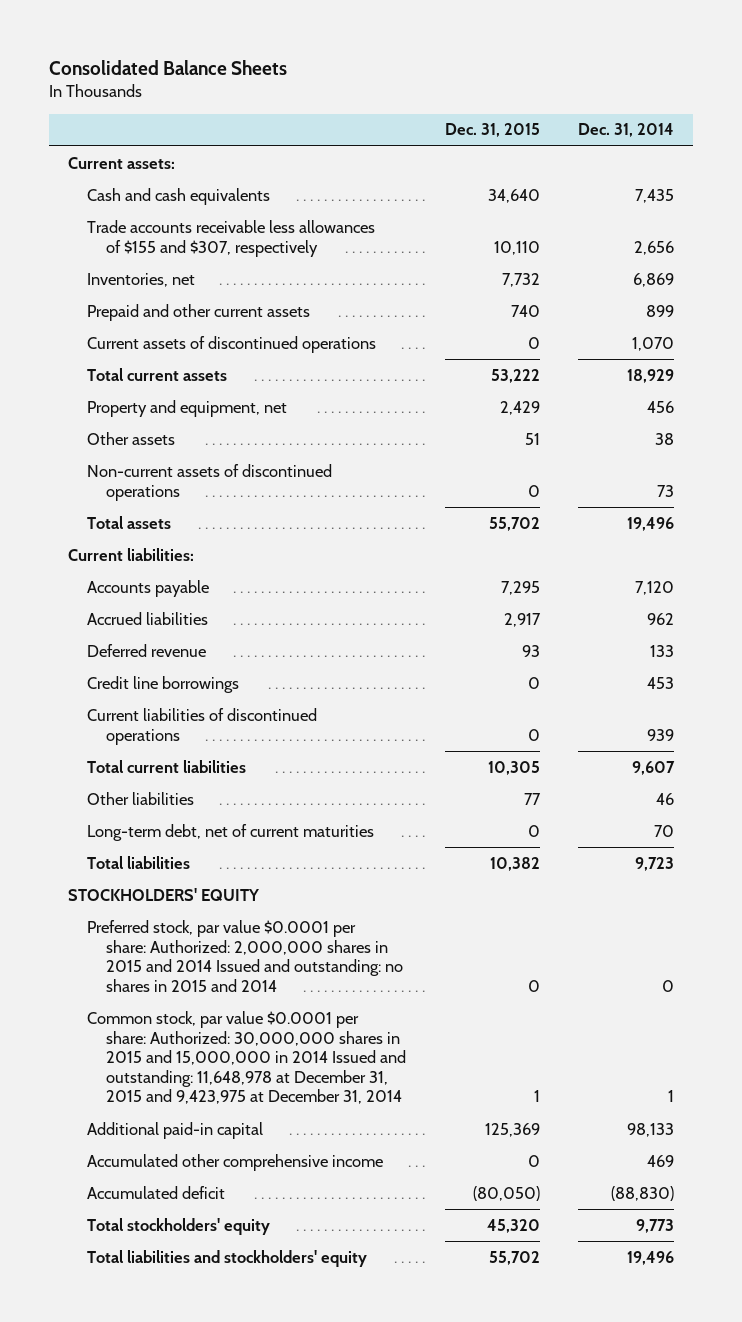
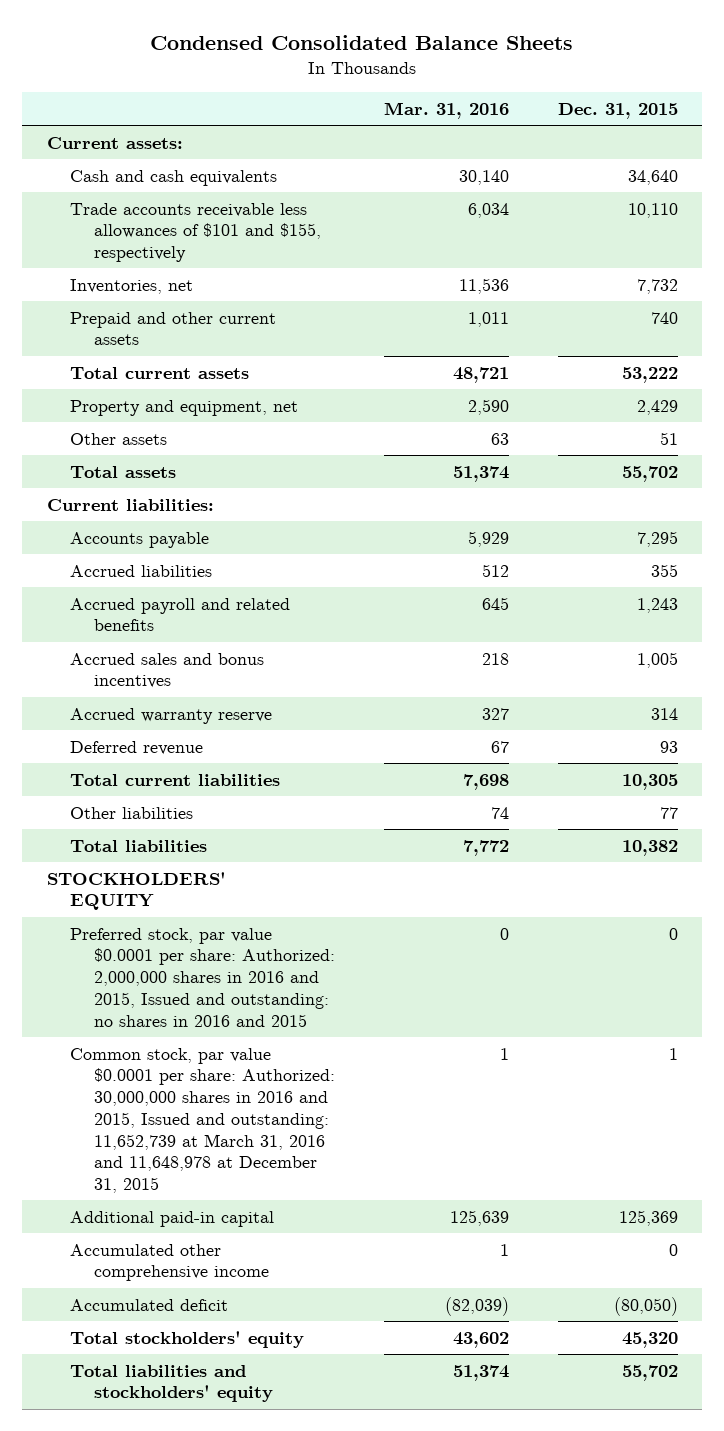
[49,59,288,75] Consolidated Balance Sheets -> [150,34,574,50] Condensed Consolidated Balance Sheets
[577,123,674,138] Dec. 31, 2014 -> none
none -> [383,102,509,120] Mar. 31, 2016
[87,219,376,257] Trade accounts receivable less allowances of $155 and $307, respectively -> [70,202,321,263] Trade accounts receivable less allowances of $101 and $155, respectively
[87,335,377,353] Current assets of discontinued operations -> none
[87,463,333,501] Non-current assets of discontinued operations -> none
[503,612,541,627] 2,917 -> [650,563,678,577] 355
none -> [70,597,291,632] Accrued payroll and related benefits
none -> [70,652,265,689] Accrued sales and bonus incentives
none -> [70,707,273,724] Accrued warranty reserve
[87,675,240,693] Credit line borrowings -> none
[87,707,318,745] Current liabilities of discontinued operations -> none
[87,823,375,841] Long-term debt, net of current maturities -> none
[87,919,404,992] Preferred stock, par value $0.0001 per share: Authorized: 2,000,000 shares in 2015 and 2014 Issued and outstanding: no shares in 2015 and 2014 -> [70,927,335,1027] Preferred stock, par value $0.0001 per share: Authorized: 2,000,000 shares in 2016 and 2015, Issued and outstanding: no shares in 2016 and 2015
[87,1010,407,1105] Common stock, par value $0.0001 per share: Authorized: 30,000,000 shares in 2015 and 15,000,000 in 2014 Issued and outstanding: 11,648,978 at December 31, 2015 and 9,423,975 at December 31, 2014 -> [70,1047,335,1193] Common stock, par value $0.0001 per share: Authorized: 30,000,000 shares in 2016 and 2015, Issued and outstanding: 11,652,739 at March 31, 2016 and 11,648,978 at December 31, 2015

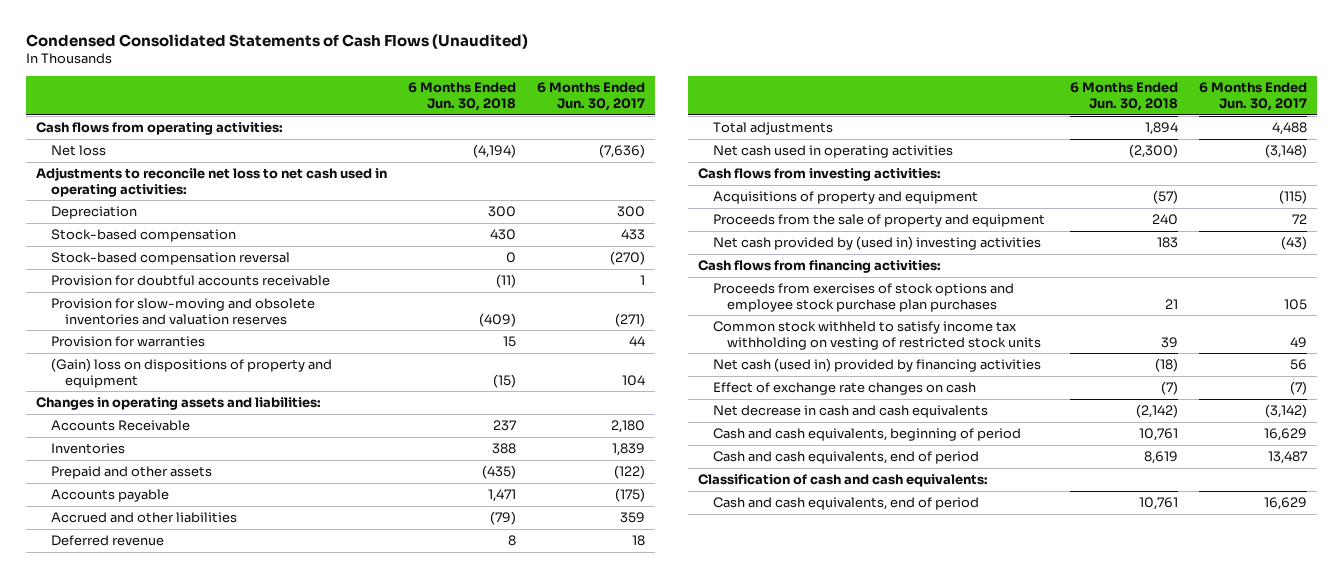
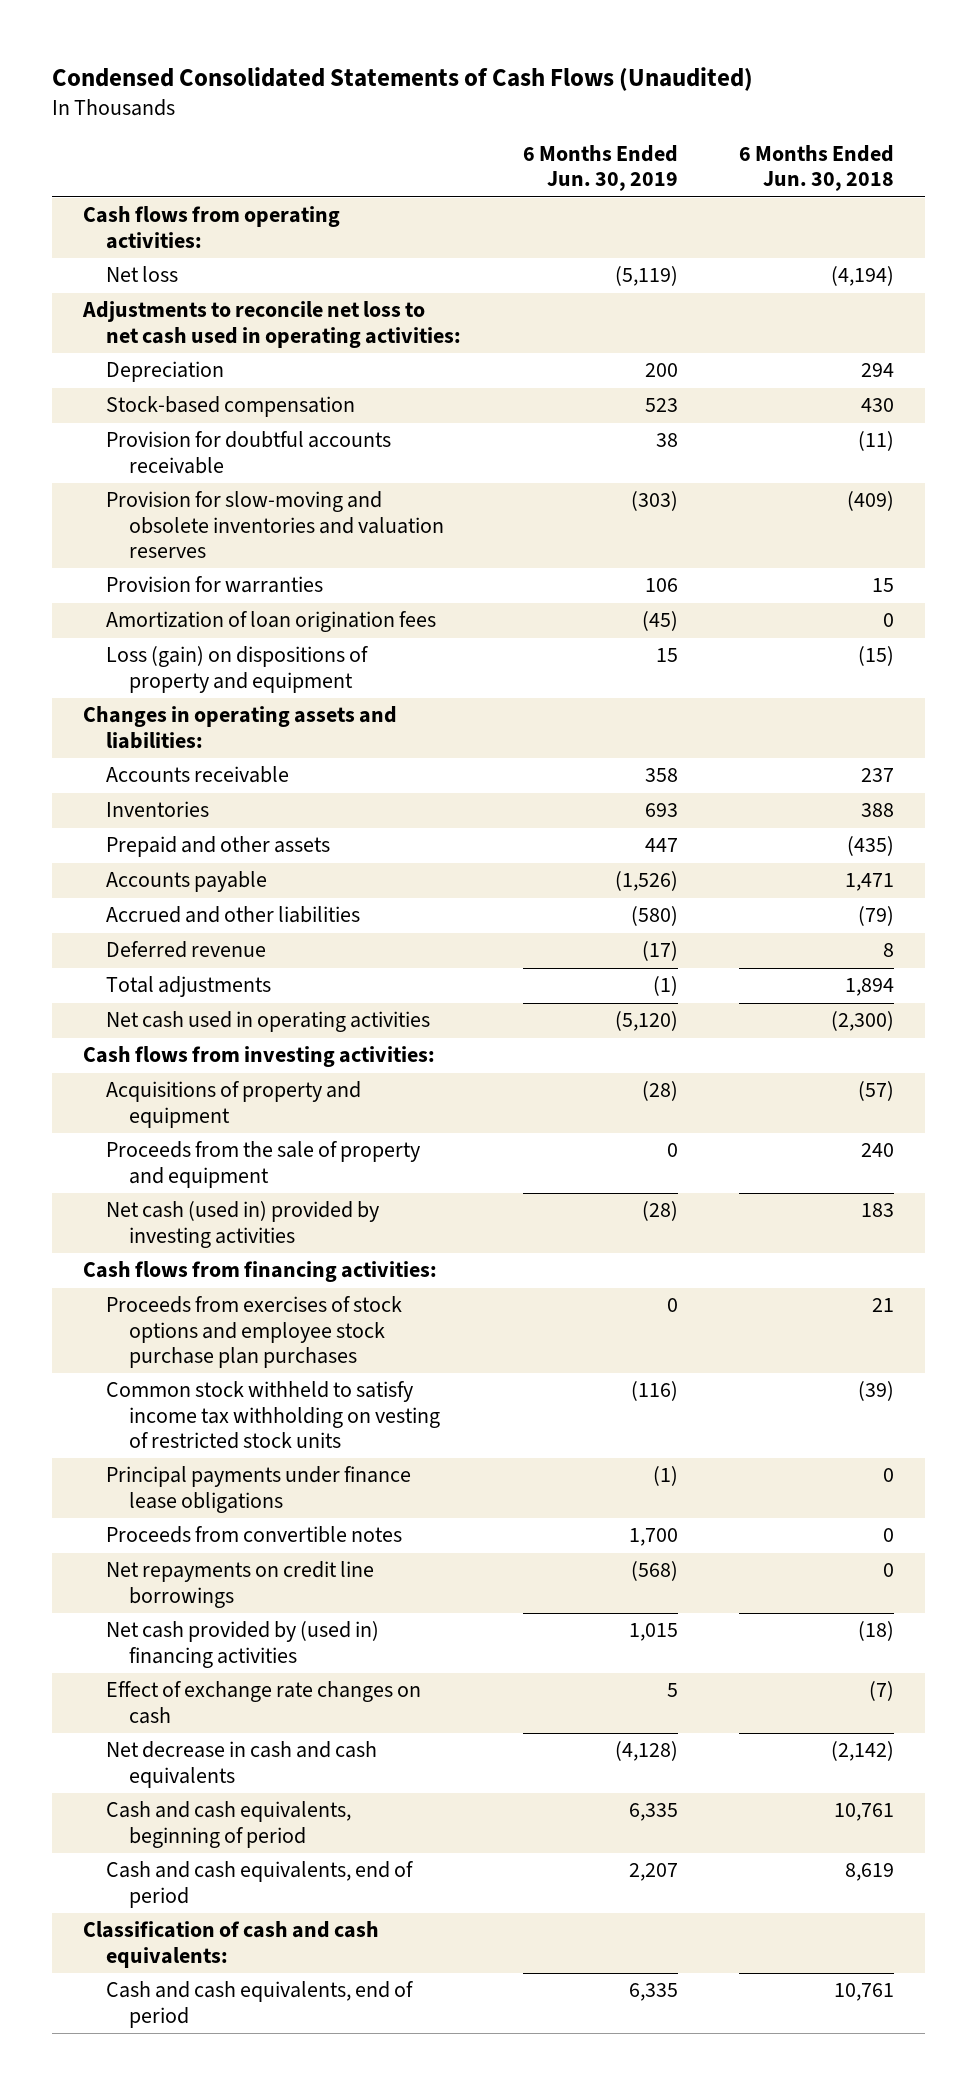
[536,82,645,111] 6 Months Ended Jun. 30, 2017 -> none
none -> [522,145,678,192] 6 Months Ended Jun. 30, 2019
[487,206,516,218] 300 -> [861,363,895,378] 294
[50,252,290,266] Stock-based compensation reversal -> none
none -> [105,611,436,633] Amortization of loan origination fees
[50,358,332,388] (Gain) loss on dispositions of property and equipment -> [105,646,369,693] Loss (gain) on dispositions of property and equipment
[50,420,190,432] Accounts Receivable -> [105,766,289,784] Accounts receivable
[712,236,1041,251] Net cash provided by (used in) investing activities -> [105,1201,379,1248] Net cash (used in) provided by investing activities
[1161,336,1179,348] 39 -> [858,1381,895,1402] (39)
none -> [105,1466,411,1513] Principal payments under finance lease obligations
none -> [105,1526,402,1544] Proceeds from convertible notes
none -> [105,1561,374,1608] Net repayments on credit line borrowings
[712,358,1041,373] Net cash (used in) provided by financing activities -> [105,1621,379,1668] Net cash provided by (used in) financing activities

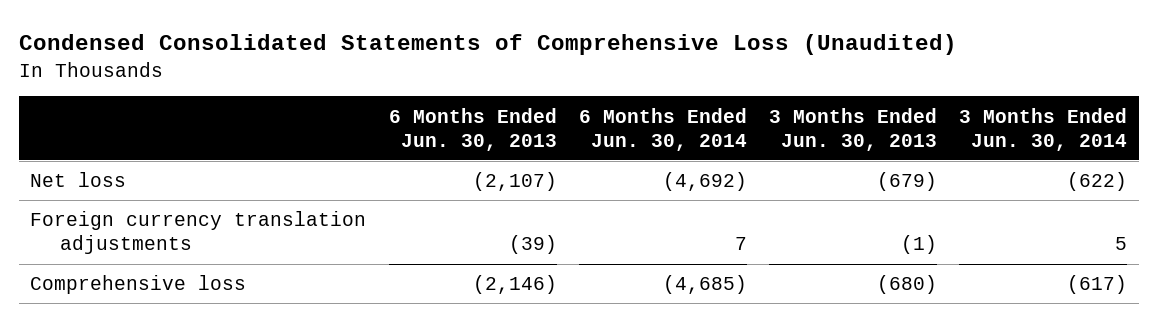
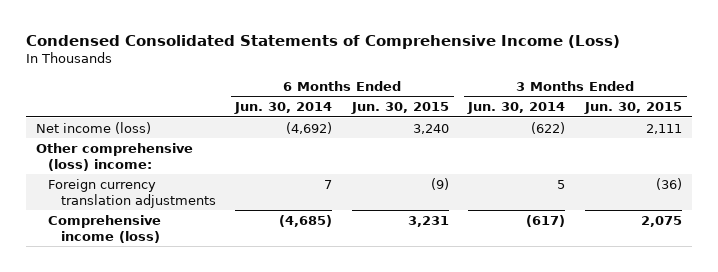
[19,33,958,55] Condensed Consolidated Statements of Comprehensive Loss (Unaudited) -> [26,34,621,49] Condensed Consolidated Statements of Comprehensive Income (Loss)
[388,107,557,151] 6 Months Ended Jun. 30, 2013 -> none
[769,107,938,151] 3 Months Ended Jun. 30, 2013 -> none
none -> [350,102,449,115] Jun. 30, 2015
none -> [583,102,682,115] Jun. 30, 2015
[30,172,127,188] Net loss -> [35,121,151,134] Net income (loss)
none -> [35,142,193,171] Other comprehensive (loss) income:
[30,275,247,295] Comprehensive loss -> [48,214,162,243] Comprehensive income (loss)

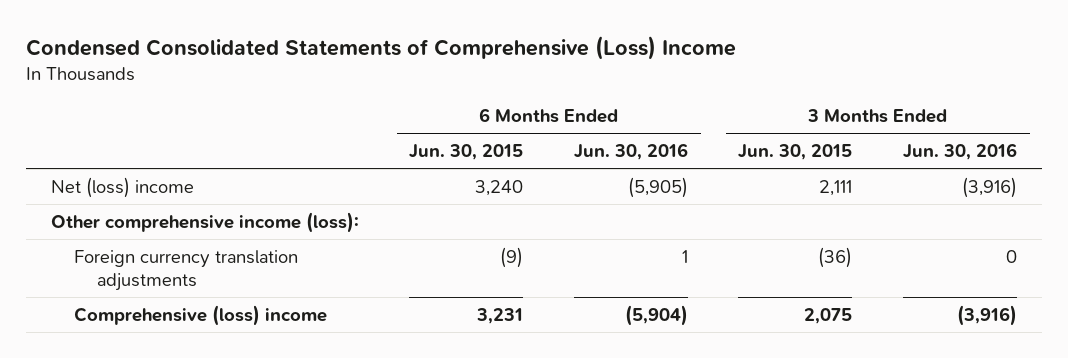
[26,34,621,49] Condensed Consolidated Statements of Comprehensive Income (Loss) -> [25,35,736,60] Condensed Consolidated Statements of Comprehensive (Loss) Income
[234,102,333,115] Jun. 30, 2014 -> none
[467,102,566,115] Jun. 30, 2014 -> none
none -> [573,143,688,161] Jun. 30, 2016
none -> [902,143,1017,161] Jun. 30, 2016
[35,121,151,134] Net income (loss) -> [50,176,194,198] Net (loss) income
[35,142,193,171] Other comprehensive (loss) income: -> [50,211,359,233] Other comprehensive income (loss):
[48,214,162,243] Comprehensive income (loss) -> [74,304,328,326] Comprehensive (loss) income

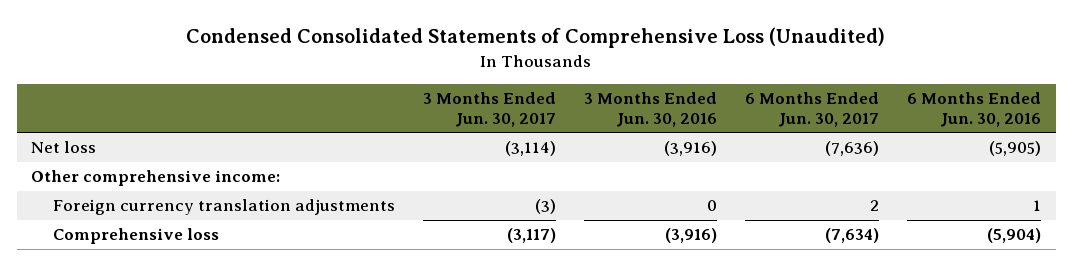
[25,35,736,60] Condensed Consolidated Statements of Comprehensive (Loss) Income -> [186,27,886,49] Condensed Consolidated Statements of Comprehensive Loss (Unaudited)
[409,144,524,161] Jun. 30, 2015 -> none
[738,144,853,161] Jun. 30, 2015 -> none
none -> [423,92,557,127] 3 Months Ended Jun. 30, 2017
none -> [745,92,880,127] 6 Months Ended Jun. 30, 2017
[50,176,194,198] Net (loss) income -> [30,141,96,154] Net loss
[50,211,359,233] Other comprehensive income (loss): -> [30,170,280,187] Other comprehensive income:
[74,304,328,326] Comprehensive (loss) income -> [53,228,220,245] Comprehensive loss

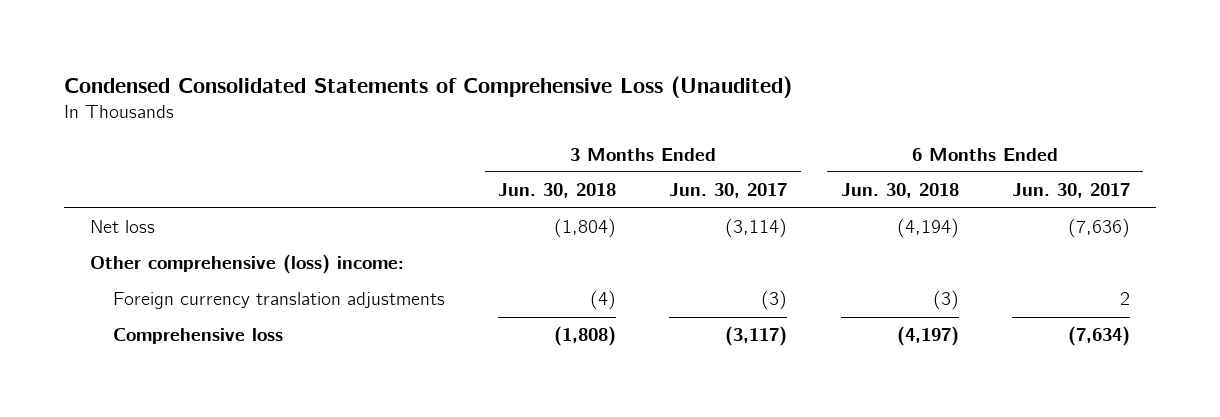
[584,92,718,127] 3 Months Ended Jun. 30, 2016 -> none
[907,92,1042,127] 6 Months Ended Jun. 30, 2016 -> none
none -> [498,183,617,199] Jun. 30, 2018
none -> [840,183,959,199] Jun. 30, 2018
[30,170,280,187] Other comprehensive income: -> [90,254,405,275] Other comprehensive (loss) income:

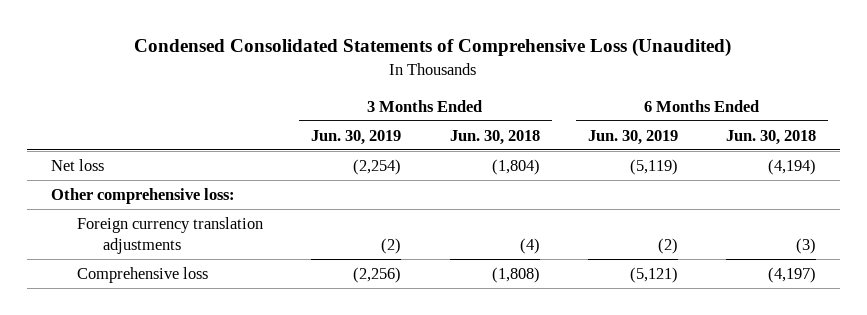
[669,183,788,199] Jun. 30, 2017 -> none
[1011,183,1130,199] Jun. 30, 2017 -> none
none -> [311,129,402,145] Jun. 30, 2019
none -> [587,129,678,145] Jun. 30, 2019
[90,254,405,275] Other comprehensive (loss) income: -> [50,187,235,204] Other comprehensive loss:

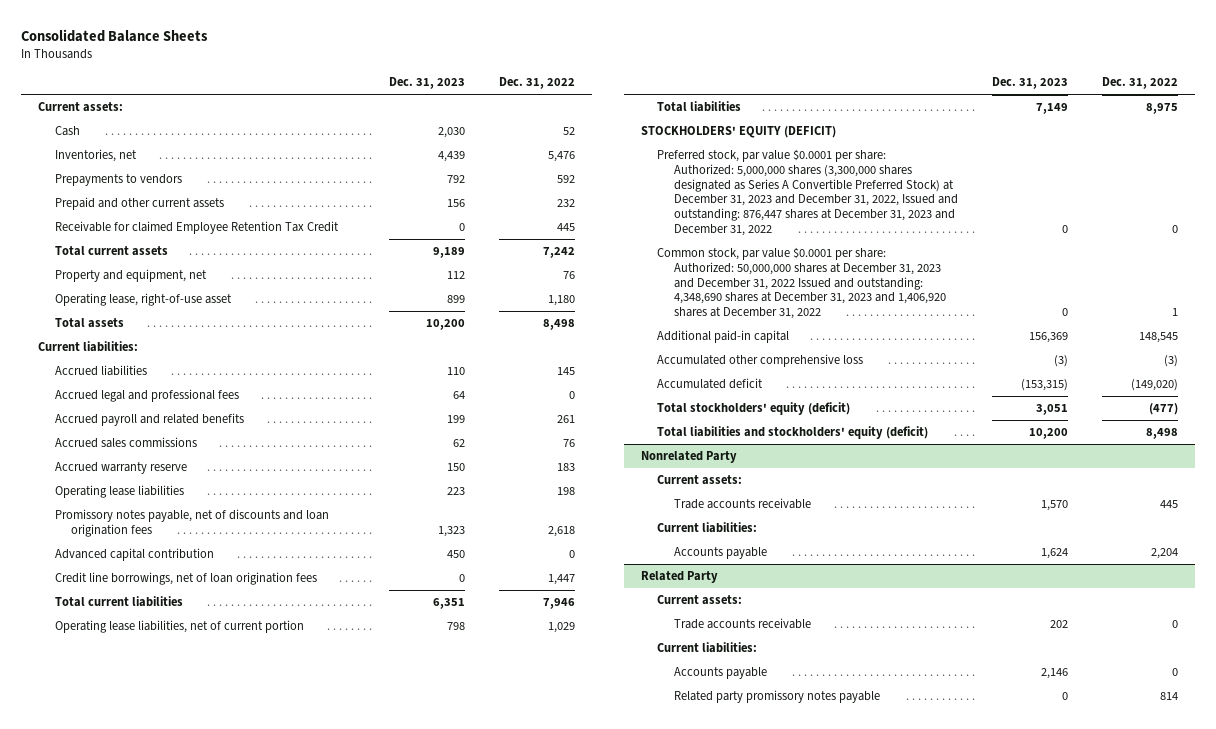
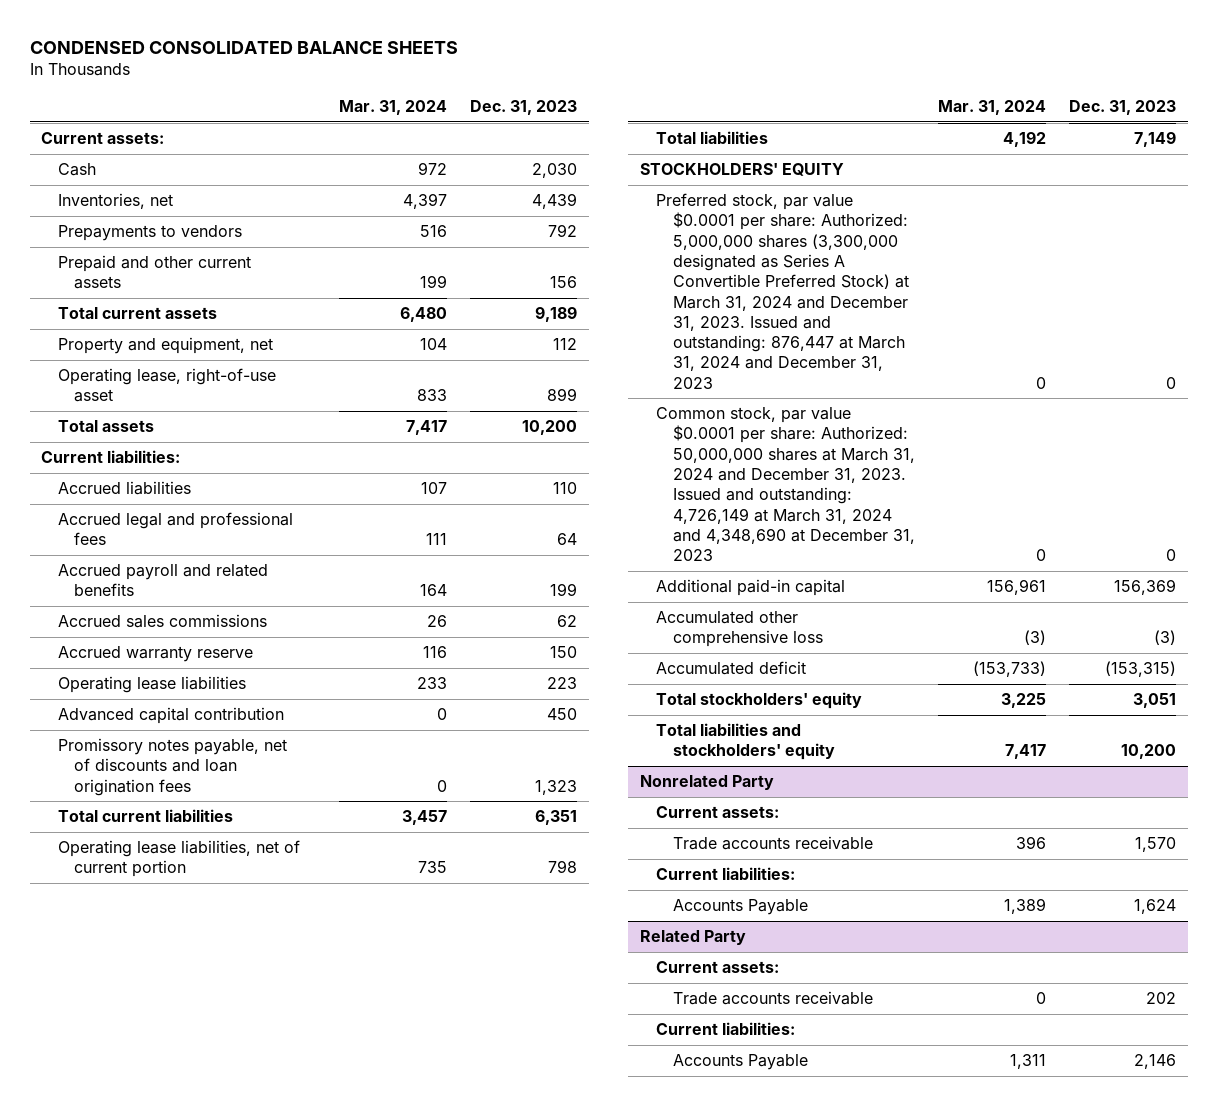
[21,28,209,42] Consolidated Balance Sheets -> [29,41,458,55] CONDENSED CONSOLIDATED BALANCE SHEETS
[499,77,576,90] Dec. 31, 2022 -> none
none -> [339,100,448,116] Mar. 31, 2024
[54,221,339,235] Receivable for claimed Employee Retention Tax Credit -> none
[54,572,317,586] Credit line borrowings, net of loan origination fees -> none
[54,509,329,537] Promissory notes payable, net of discounts and loan origination fees -> [57,738,287,796] Promissory notes payable, net of discounts and loan origination fees
[640,126,836,139] STOCKHOLDERS' EQUITY (DEFICIT) -> [640,163,845,177] STOCKHOLDERS' EQUITY
[657,149,958,236] Preferred stock, par value $0.0001 per share: Authorized: 5,000,000 shares (3,300,000 shares designated as Series A Convertible Preferred Stock) at December 31, 2023 and December 31, 2022, Issued and outstanding: 876,447 shares at December 31, 2023 and December 31, 2022 -> [656,193,909,389] Preferred stock, par value $0.0001 per share: Authorized: 5,000,000 shares (3,300,000 designated as Series A Convertible Preferred Stock) at March 31, 2024 and December 31, 2023. Issued and outstanding: 876,447 at March 31, 2024 and December 31, 2023
[657,247,946,319] Common stock, par value $0.0001 per share: Authorized: 50,000,000 shares at December 31, 2023 and December 31, 2022 Issued and outstanding: 4,348,690 shares at December 31, 2023 and 1,406,920 shares at December 31, 2022 -> [656,407,915,562] Common stock, par value $0.0001 per share: Authorized: 50,000,000 shares at March 31, 2024 and December 31, 2023. Issued and outstanding: 4,726,149 at March 31, 2024 and 4,348,690 at December 31, 2023
[657,402,851,416] Total stockholders' equity (deficit) -> [656,692,863,710] Total stockholders' equity
[657,426,929,440] Total liabilities and stockholders' equity (deficit) -> [656,723,835,761] Total liabilities and stockholders' equity
[673,547,767,560] Accounts payable -> [672,899,808,916] Accounts Payable
[673,690,880,704] Related party promissory notes payable -> none
[673,667,767,680] Accounts payable -> [672,1054,808,1071] Accounts Payable

